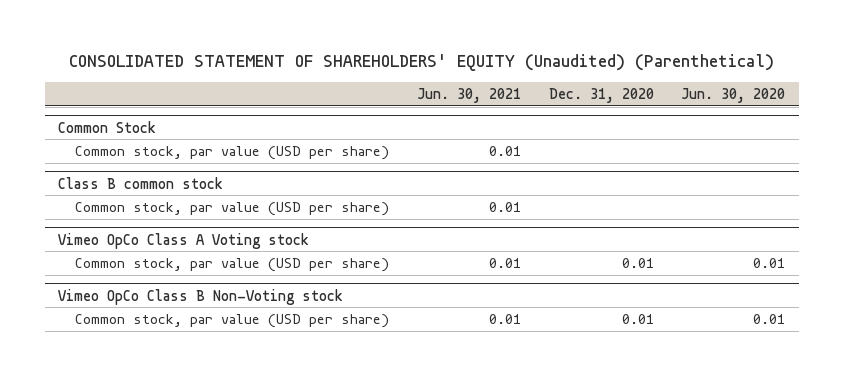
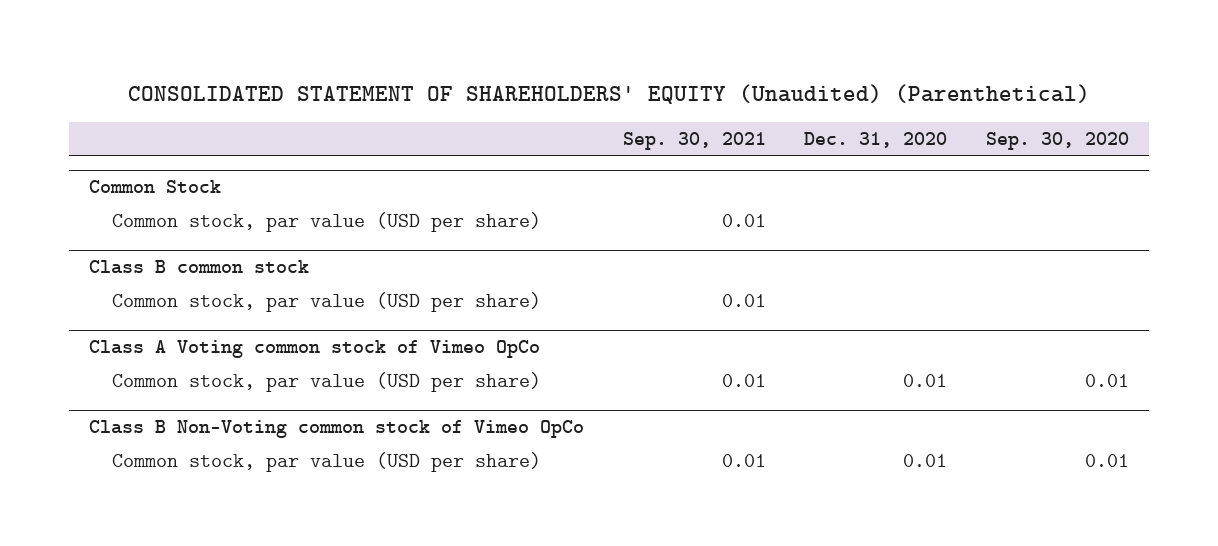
[416,88,521,104] Jun. 30, 2021 -> none
[681,88,786,104] Jun. 30, 2020 -> none
none -> [622,132,766,151] Sep. 30, 2021
none -> [986,132,1130,151] Sep. 30, 2020
[58,232,310,249] Vimeo OpCo Class A Voting stock -> [88,340,540,359] Class A Voting common stock of Vimeo OpCo
[58,288,344,305] Vimeo OpCo Class B Non-Voting stock -> [88,420,584,439] Class B Non-Voting common stock of Vimeo OpCo

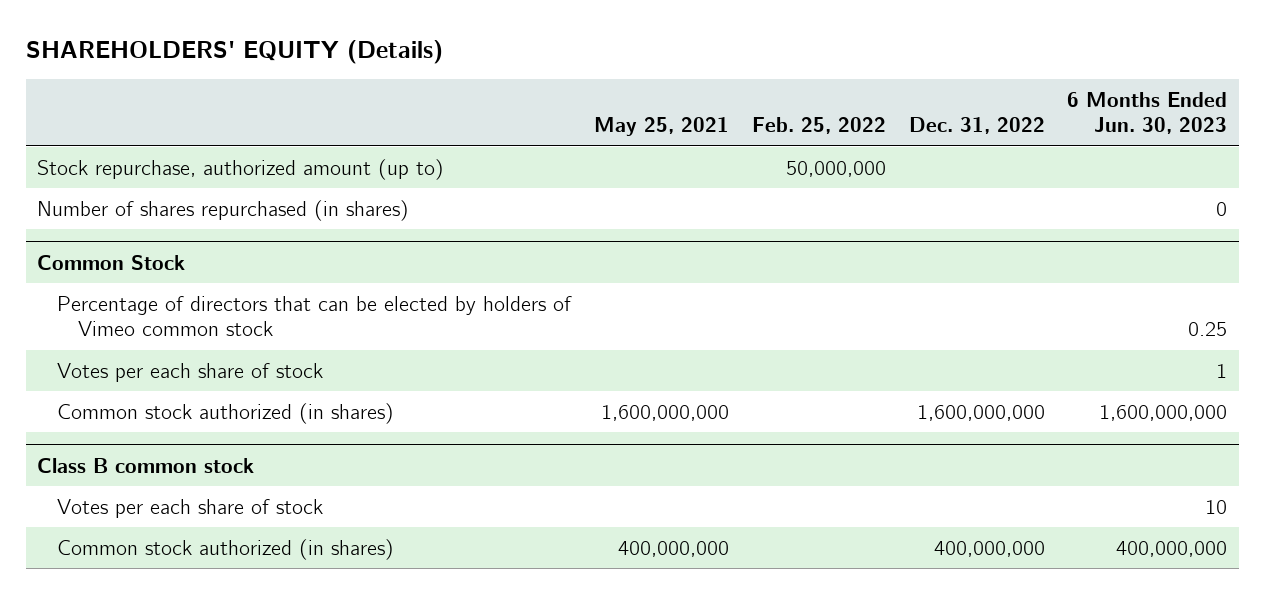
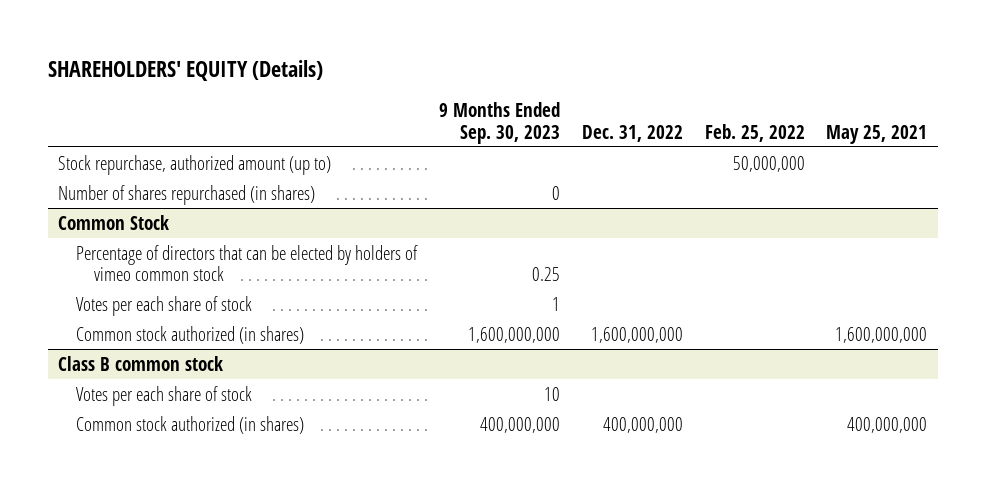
[1067,91,1228,135] 6 Months Ended Jun. 30, 2023 -> none
none -> [439,101,561,144] 9 Months Ended Sep. 30, 2023
[57,295,573,337] Percentage of directors that can be elected by holders of Vimeo common stock -> [76,244,419,282] Percentage of directors that can be elected by holders of vimeo common stock

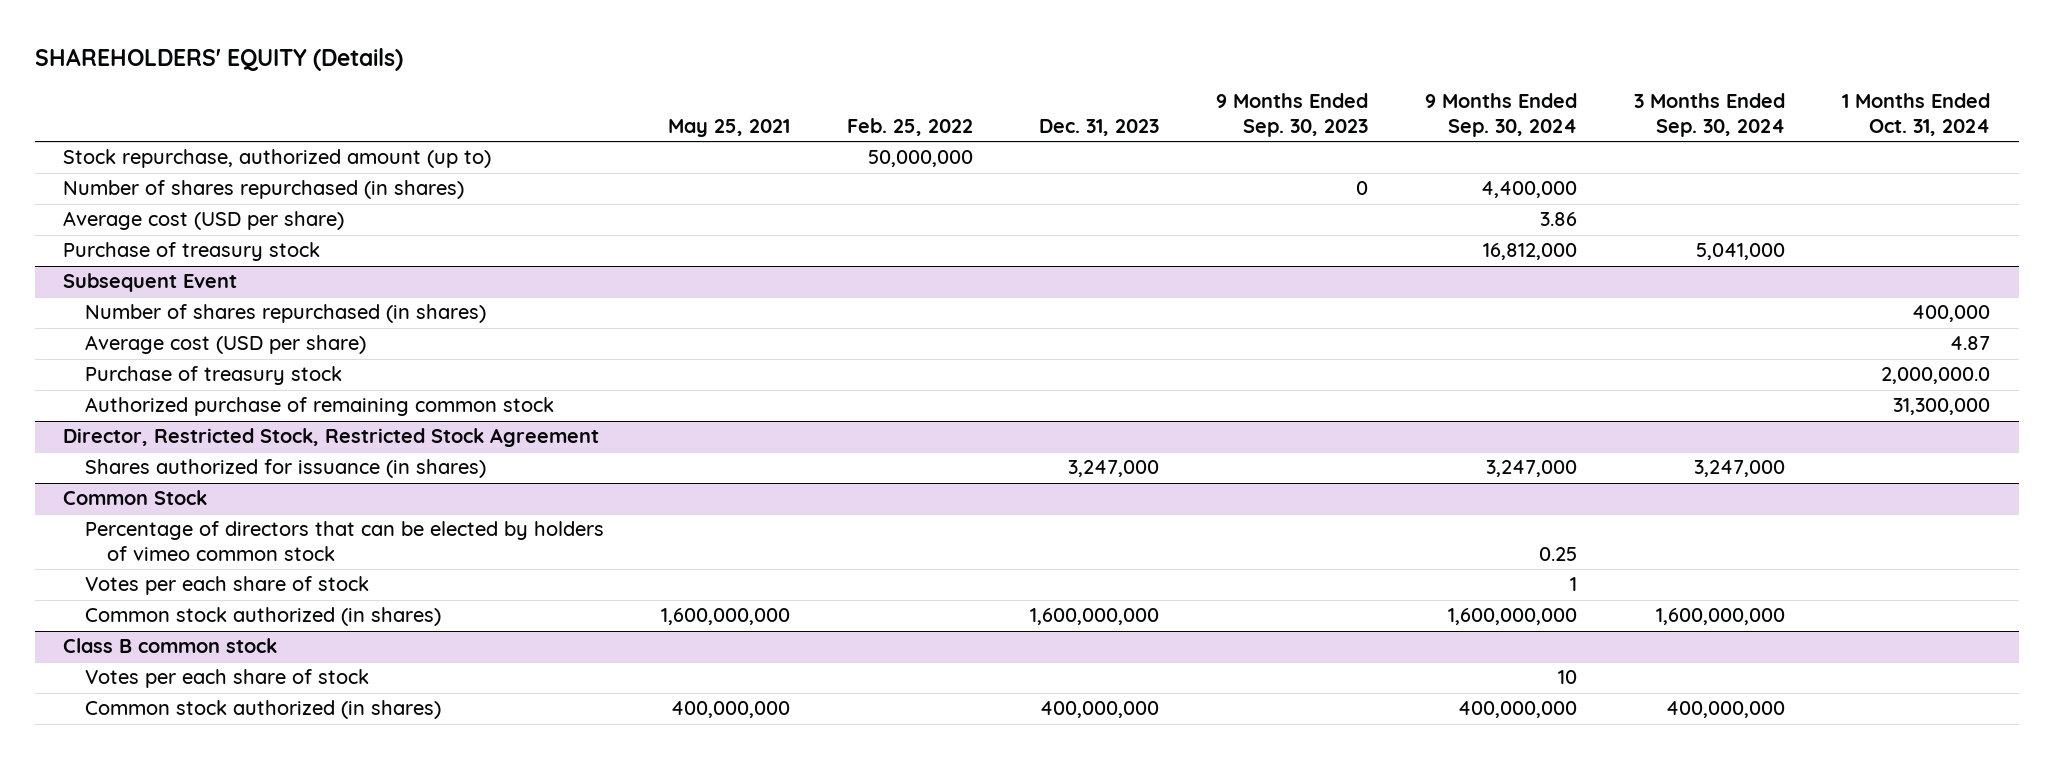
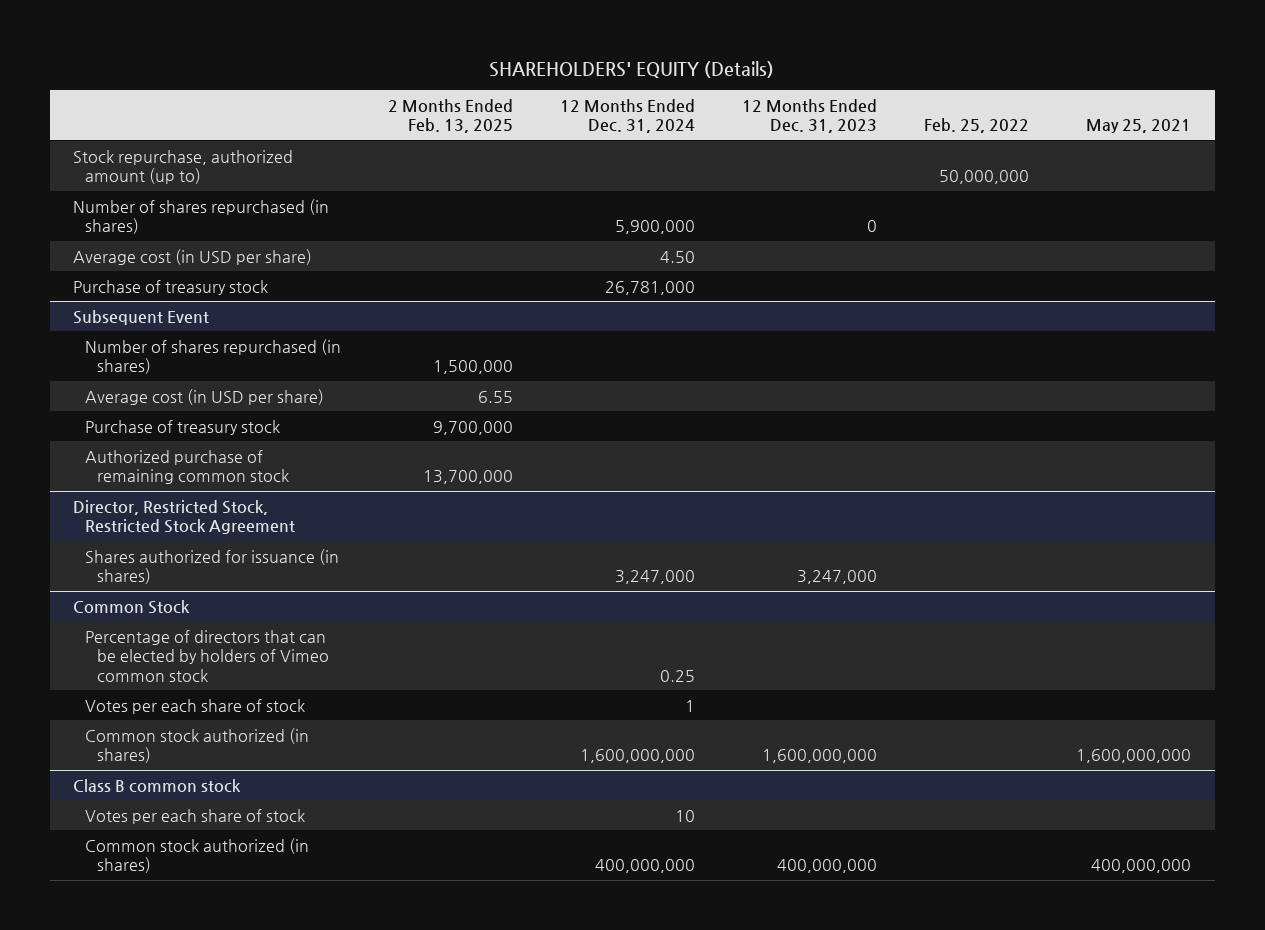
[1039,118,1160,136] Dec. 31, 2023 -> none
[1216,93,1369,137] 9 Months Ended Sep. 30, 2023 -> none
[1425,93,1578,137] 9 Months Ended Sep. 30, 2024 -> none
[1634,93,1786,137] 3 Months Ended Sep. 30, 2024 -> none
[1842,93,1991,136] 1 Months Ended Oct. 31, 2024 -> none
none -> [388,98,514,134] 2 Months Ended Feb. 13, 2025
none -> [560,98,696,134] 12 Months Ended Dec. 31, 2024
none -> [742,98,878,134] 12 Months Ended Dec. 31, 2023
[63,211,345,231] Average cost (USD per share) -> [73,248,313,265] Average cost (in USD per share)
[85,335,367,355] Average cost (USD per share) -> [85,388,325,405] Average cost (in USD per share)
[85,521,605,562] Percentage of directors that can be elected by holders of vimeo common stock -> [85,629,330,682] Percentage of directors that can be elected by holders of Vimeo common stock

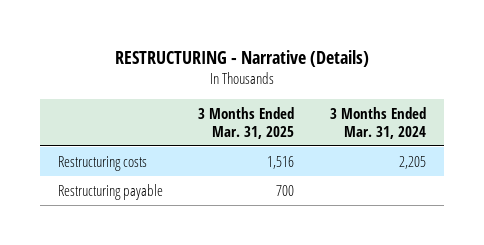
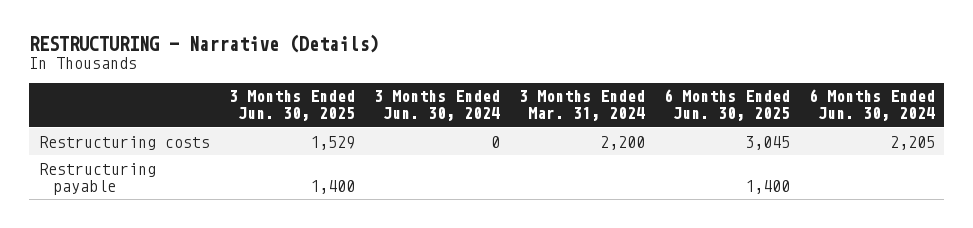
[198,106,295,139] 3 Months Ended Mar. 31, 2025 -> none
none -> [228,90,355,122] 3 Months Ended Jun. 30, 2025
none -> [373,90,500,122] 3 Months Ended Jun. 30, 2024
none -> [663,89,790,122] 6 Months Ended Jun. 30, 2025
none -> [808,89,935,122] 6 Months Ended Jun. 30, 2024
[398,155,426,169] 2,205 -> [599,135,645,150] 2,200

